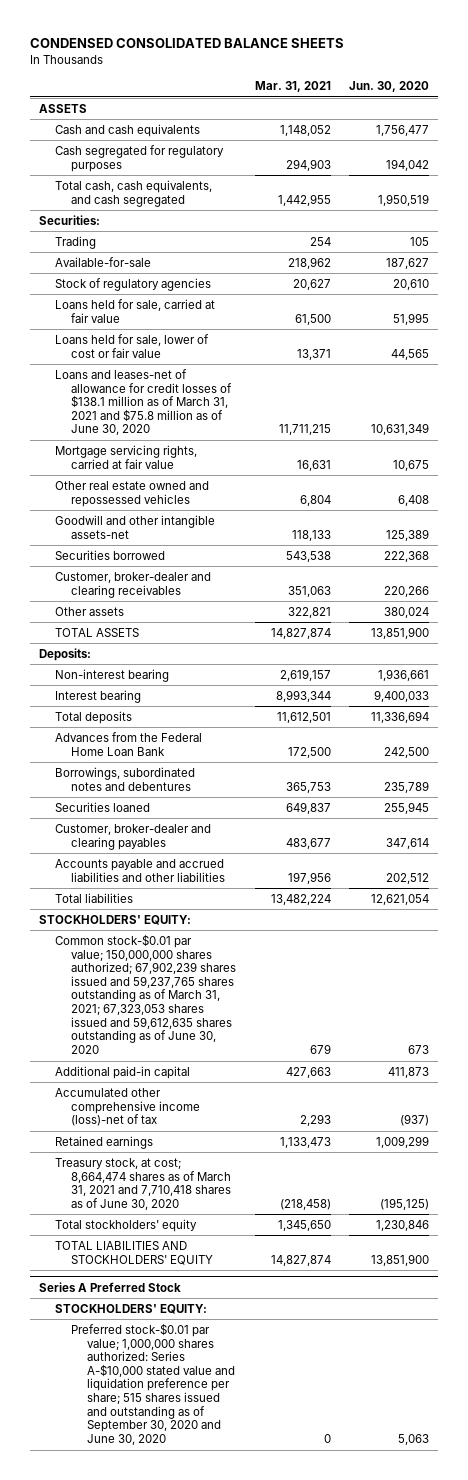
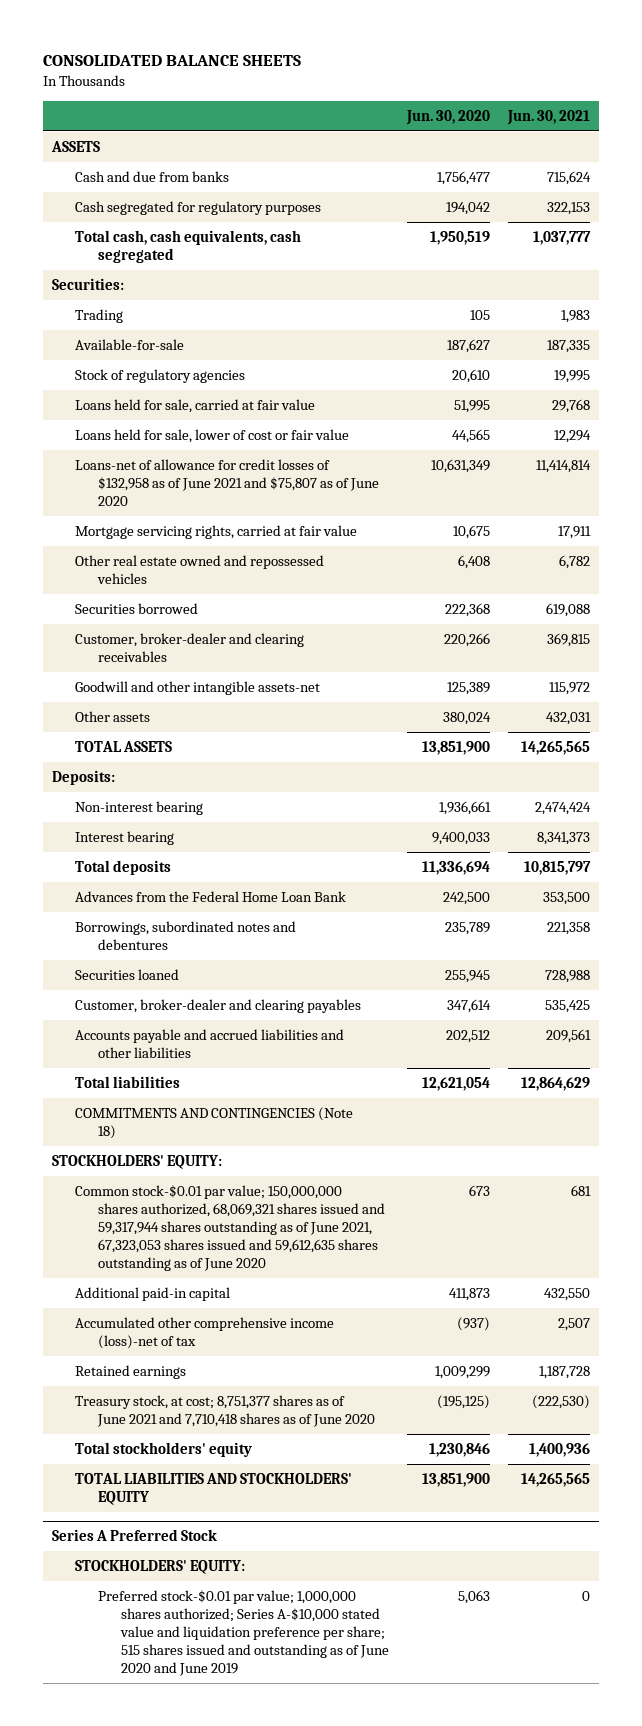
[30,38,345,49] CONDENSED CONSOLIDATED BALANCE SHEETS -> [42,55,301,67] CONSOLIDATED BALANCE SHEETS
[254,81,331,93] Mar. 31, 2021 -> none
none -> [507,110,591,126] Jun. 30, 2021
[55,123,201,137] Cash and cash equivalents -> [74,170,229,182] Cash and due from banks
[55,179,213,207] Total cash, cash equivalents, and cash segregated -> [74,229,301,264] Total cash, cash equivalents, cash segregated
[55,368,233,436] Loans and leases-net of allowance for credit losses of $138.1 million as of March 31, 2021 and $75.8 million as of June 30, 2020 -> [74,458,379,507] Loans-net of allowance for credit losses of $132,958 as of June 2021 and $75,807 as of June 2020
[55,514,216,539] Goodwill and other intangible assets-net -> [74,680,320,695] Goodwill and other intangible assets-net
none -> [74,1106,353,1140] COMMITMENTS AND CONTINGENCIES (Note 18)
[55,933,237,1055] Common stock-$0.01 par value; 150,000,000 shares authorized; 67,902,239 shares issued and 59,237,765 shares outstanding as of March 31, 2021; 67,323,053 shares issued and 59,612,635 shares outstanding as of June 30, 2020 -> [74,1184,385,1272] Common stock-$0.01 par value; 150,000,000 shares authorized, 68,069,321 shares issued and 59,317,944 shares outstanding as of June 2021, 67,323,053 shares issued and 59,612,635 shares outstanding as of June 2020
[55,1157,232,1210] Treasury stock, at cost; 8,664,474 shares as of March 31, 2021 and 7,710,418 shares as of June 30, 2020 -> [74,1394,375,1428] Treasury stock, at cost; 8,751,377 shares as of June 2021 and 7,710,418 shares as of June 2020
[71,1322,236,1446] Preferred stock-$0.01 par value; 1,000,000 shares authorized: Series A-$10,000 stated value and liquidation preference per share; 515 shares issued and outstanding as of September 30, 2020 and June 30, 2020 -> [97,1589,389,1677] Preferred stock-$0.01 par value; 1,000,000 shares authorized; Series A-$10,000 stated value and liquidation preference per share; 515 shares issued and outstanding as of June 2020 and June 2019

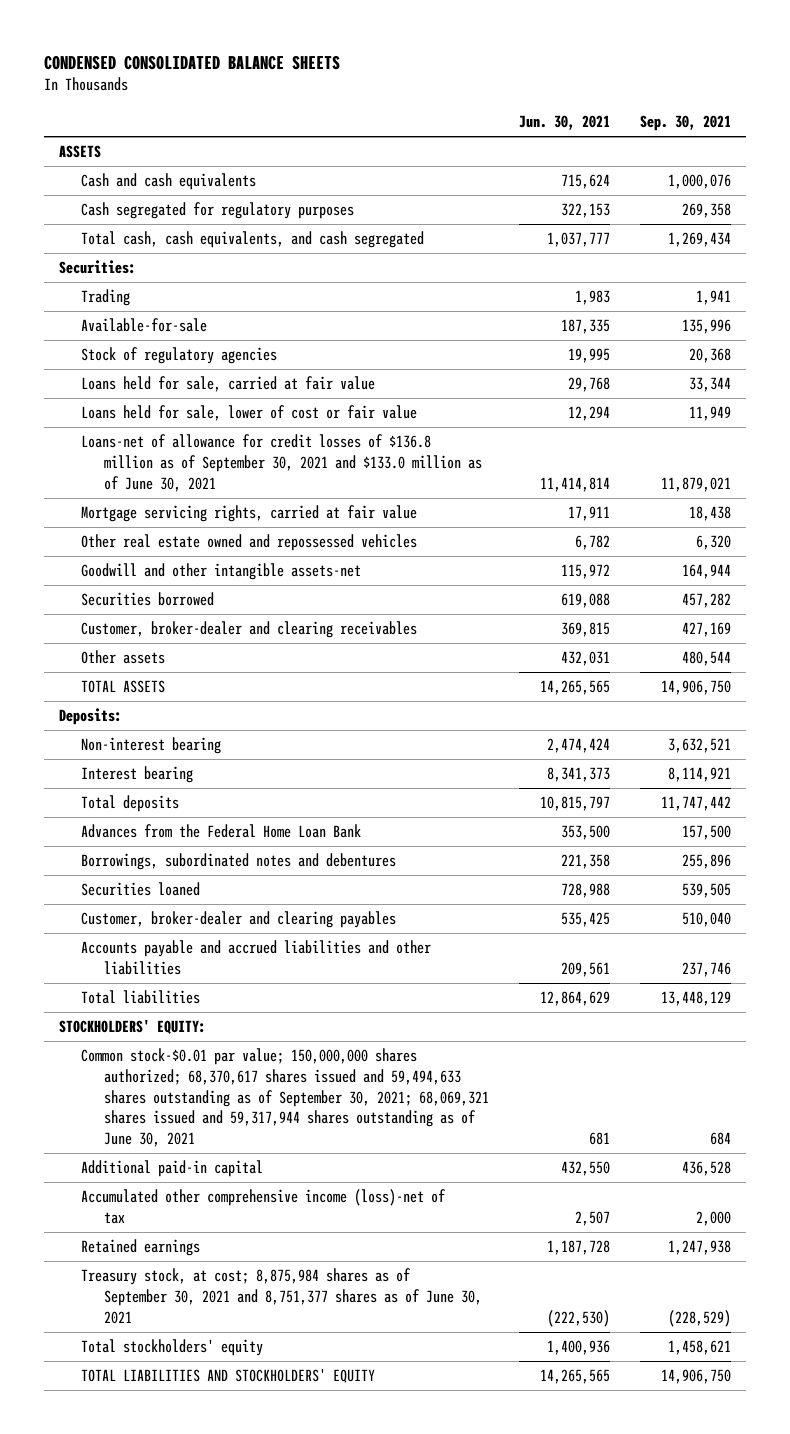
[42,55,301,67] CONSOLIDATED BALANCE SHEETS -> [43,54,340,70] CONDENSED CONSOLIDATED BALANCE SHEETS
[406,110,491,126] Jun. 30, 2020 -> none
none -> [640,114,732,131] Sep. 30, 2021
[74,170,229,182] Cash and due from banks -> [81,173,257,191] Cash and cash equivalents
[74,229,301,264] Total cash, cash equivalents, cash segregated -> [81,231,425,249] Total cash, cash equivalents, and cash segregated
[74,458,379,507] Loans-net of allowance for credit losses of $132,958 as of June 2021 and $75,807 as of June 2020 -> [81,434,482,492] Loans-net of allowance for credit losses of $136.8 million as of September 30, 2021 and $133.0 million as of June 30, 2021
[74,680,320,695] Goodwill and other intangible assets-net -> [81,563,362,581] Goodwill and other intangible assets-net
[74,1106,353,1140] COMMITMENTS AND CONTINGENCIES (Note 18) -> none
[74,1184,385,1272] Common stock-$0.01 par value; 150,000,000 shares authorized, 68,069,321 shares issued and 59,317,944 shares outstanding as of June 2021, 67,323,053 shares issued and 59,612,635 shares outstanding as of June 2020 -> [81,1048,489,1148] Common stock-$0.01 par value; 150,000,000 shares authorized; 68,370,617 shares issued and 59,494,633 shares outstanding as of September 30, 2021; 68,069,321 shares issued and 59,317,944 shares outstanding as of June 30, 2021
[74,1394,375,1428] Treasury stock, at cost; 8,751,377 shares as of June 2021 and 7,710,418 shares as of June 2020 -> [81,1268,482,1324] Treasury stock, at cost; 8,875,984 shares as of September 30, 2021 and 8,751,377 shares as of June 30, 2021
[51,1528,217,1541] Series A Preferred Stock -> none
[74,1559,245,1574] STOCKHOLDERS' EQUITY: -> none
[97,1589,389,1677] Preferred stock-$0.01 par value; 1,000,000 shares authorized; Series A-$10,000 stated value and liquidation preference per share; 515 shares issued and outstanding as of June 2020 and June 2019 -> none

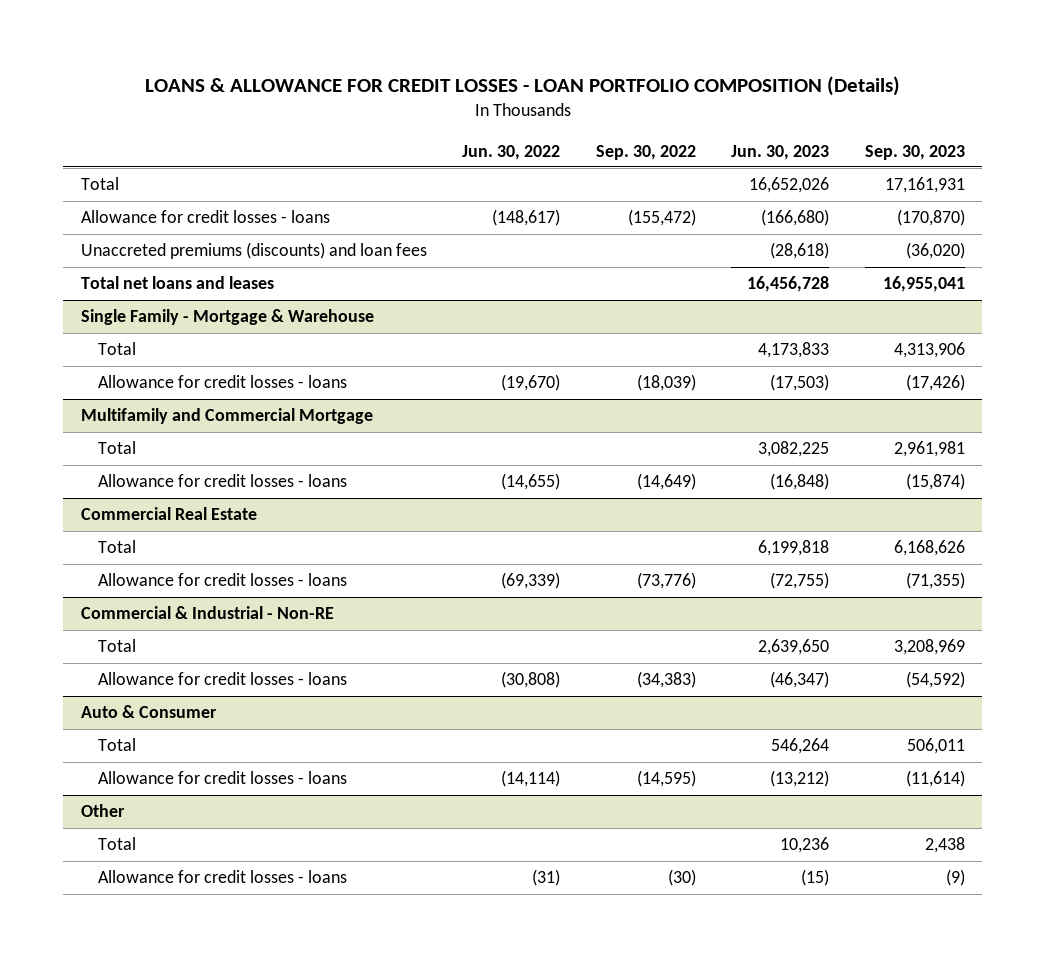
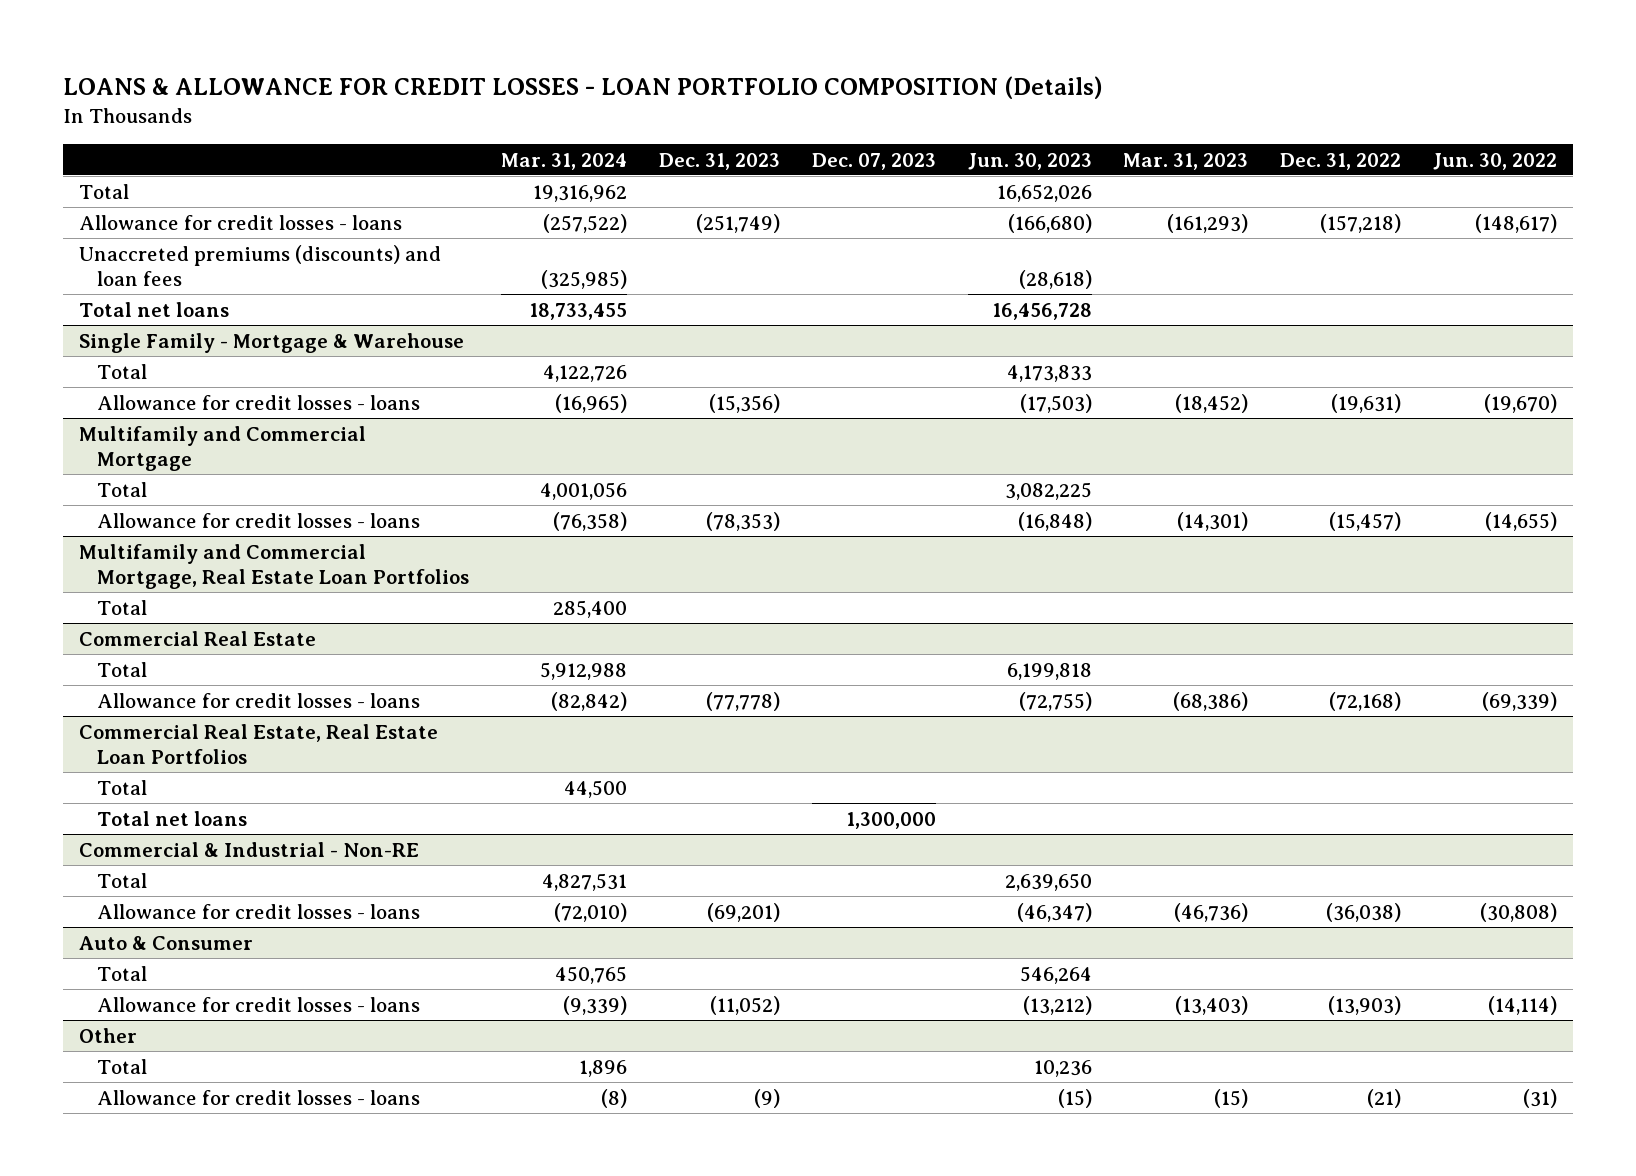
[595,144,696,160] Sep. 30, 2022 -> none
[864,144,965,160] Sep. 30, 2023 -> none
none -> [500,152,627,170] Mar. 31, 2024
none -> [658,152,780,170] Dec. 31, 2023
none -> [811,152,936,170] Dec. 07, 2023
none -> [1123,152,1249,170] Mar. 31, 2023
none -> [1280,152,1402,170] Dec. 31, 2022
[81,276,275,290] Total net loans and leases -> [78,301,229,317] Total net loans
none -> [78,543,469,589] Multifamily and Commercial Mortgage, Real Estate Loan Portfolios
none -> [96,599,147,615] Total
none -> [78,723,438,764] Commercial Real Estate, Real Estate Loan Portfolios
none -> [96,779,147,795] Total
none -> [96,810,247,826] Total net loans

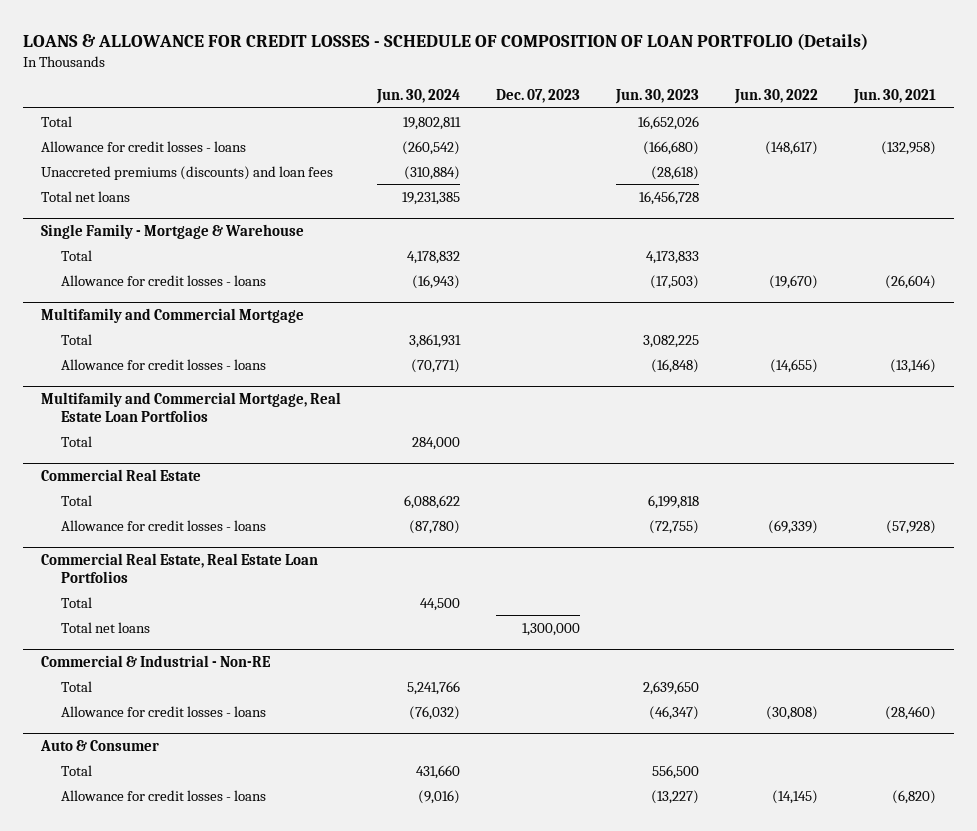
[62,76,1103,100] LOANS & ALLOWANCE FOR CREDIT LOSSES - LOAN PORTFOLIO COMPOSITION (Details) -> [23,32,869,50] LOANS & ALLOWANCE FOR CREDIT LOSSES - SCHEDULE OF COMPOSITION OF LOAN PORTFOLIO (Details)
[500,152,627,170] Mar. 31, 2024 -> none
[658,152,780,170] Dec. 31, 2023 -> none
[1123,152,1249,170] Mar. 31, 2023 -> none
[1280,152,1402,170] Dec. 31, 2022 -> none
none -> [376,89,461,105] Jun. 30, 2024
none -> [852,89,936,105] Jun. 30, 2021
[78,1027,137,1043] Other -> none
[96,1058,147,1074] Total -> none
[96,1089,420,1105] Allowance for credit losses - loans -> none
[1019,965,1092,984] 546,264 -> [652,764,700,779] 556,500
[1022,995,1092,1015] (13,212) -> [651,789,700,804] (13,227)
[1488,995,1558,1015] (14,114) -> [772,789,819,804] (14,145)

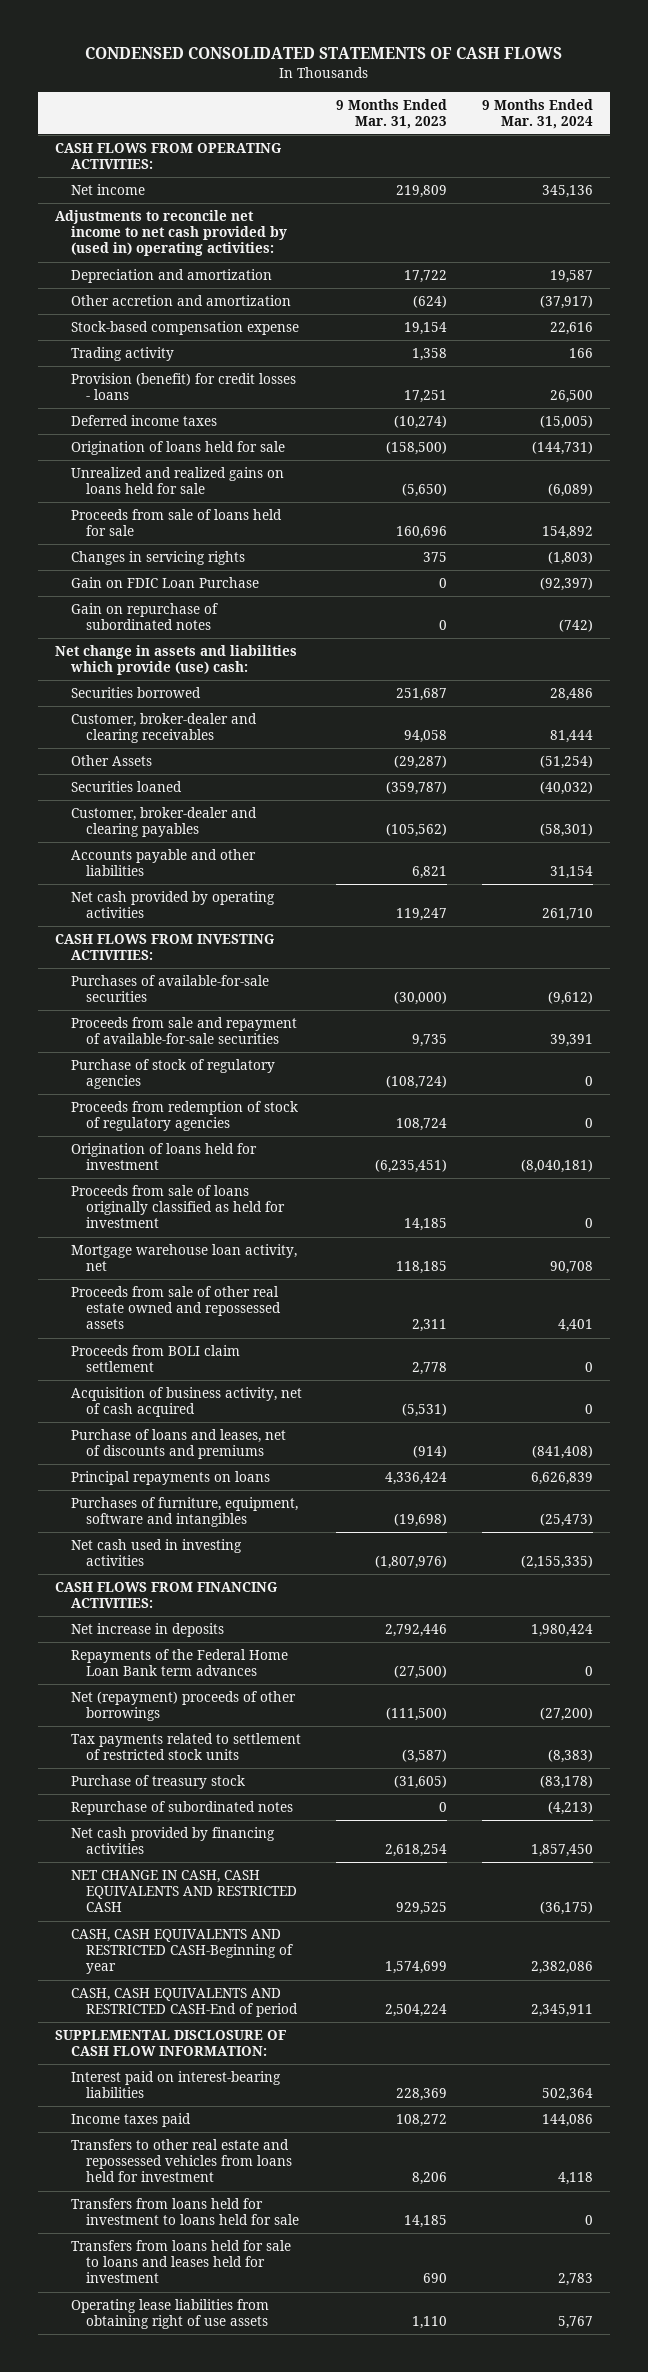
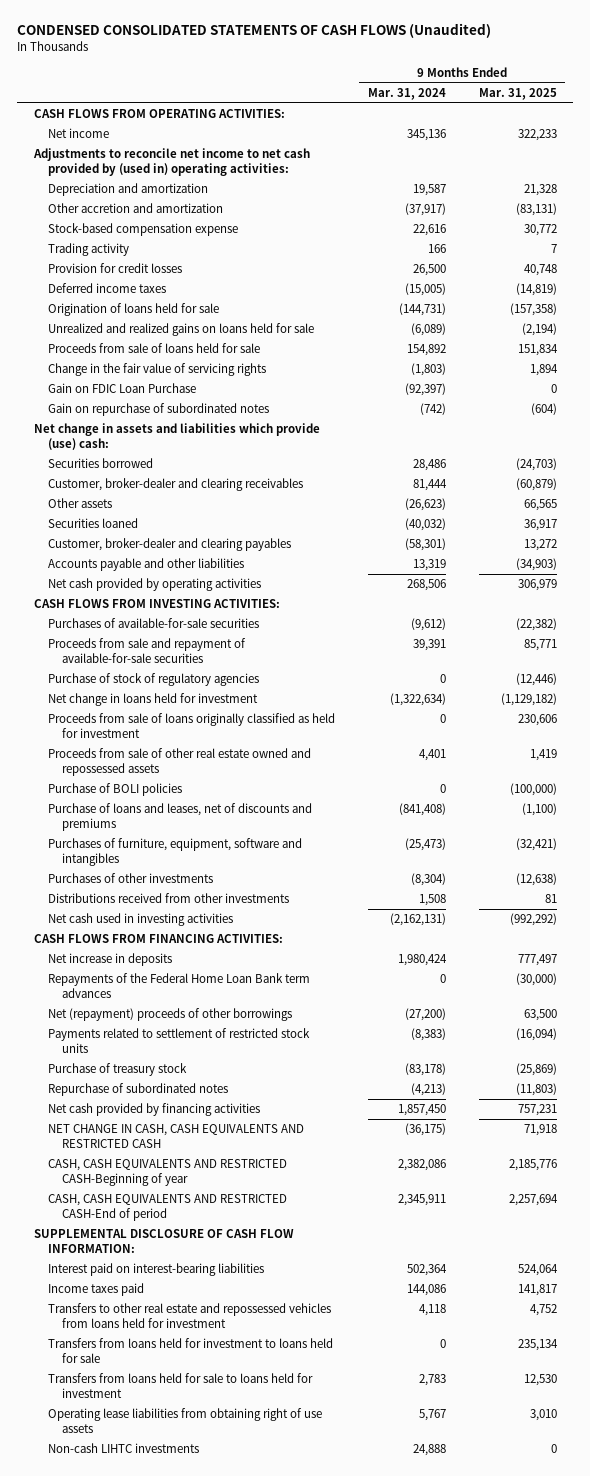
[85,47,563,60] CONDENSED CONSOLIDATED STATEMENTS OF CASH FLOWS -> [16,23,491,39] CONDENSED CONSOLIDATED STATEMENTS OF CASH FLOWS (Unaudited)
[336,98,448,129] 9 Months Ended Mar. 31, 2023 -> none
none -> [478,88,557,101] Mar. 31, 2025
[70,372,296,401] Provision (benefit) for credit losses - loans -> [47,263,182,274] Provision for credit losses
[70,550,245,565] Changes in servicing rights -> [47,363,266,377] Change in the fair value of servicing rights
[70,754,152,766] Other Assets -> [47,498,112,509] Other assets
[539,754,593,769] (51,254) -> [404,498,446,512] (26,623)
[549,866,593,880] 31,154 -> [412,559,446,572] 13,319
[541,908,593,922] 261,710 -> [406,579,446,592] 268,506
[70,1100,298,1132] Proceeds from redemption of stock of regulatory agencies -> none
[70,1142,257,1171] Origination of loans held for investment -> none
none -> [47,693,258,707] Net change in loans held for investment
[70,1243,297,1272] Mortgage warehouse loan activity, net -> none
[70,1344,240,1373] Proceeds from BOLI claim settlement -> none
[70,1386,302,1418] Acquisition of business activity, net of cash acquired -> none
none -> [47,783,182,797] Purchase of BOLI policies
[70,1470,270,1485] Principal repayments on loans -> none
none -> [47,873,213,884] Purchases of other investments
none -> [47,893,289,904] Distributions received from other investments
[520,1555,593,1570] (2,155,335) -> [389,913,446,927] (2,162,131)
[70,1732,301,1761] Tax payments related to settlement of restricted stock units -> [47,1028,310,1054] Payments related to settlement of restricted stock units
[70,2239,291,2284] Transfers from loans held for sale to loans and leases held for investment -> [47,1373,313,1399] Transfers from loans held for sale to loans held for investment
none -> [47,1443,199,1454] Non-cash LIHTC investments

